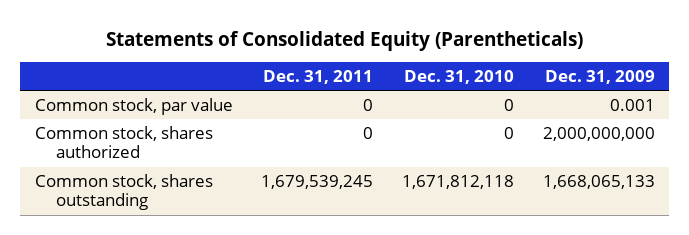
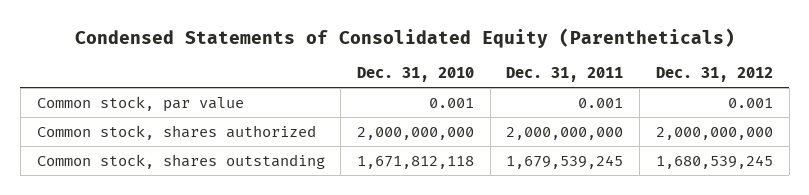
[105,30,583,51] Statements of Consolidated Equity (Parentheticals) -> [74,27,735,48] Condensed Statements of Consolidated Equity (Parentheticals)
[544,70,655,85] Dec. 31, 2009 -> none
none -> [655,67,773,83] Dec. 31, 2012
[363,98,374,111] 0 -> [578,97,624,108] 0.001
[504,98,515,111] 0 -> [428,97,474,108] 0.001
[363,126,374,139] 0 -> [506,126,624,140] 2,000,000,000
[504,126,515,139] 0 -> [356,126,474,140] 2,000,000,000

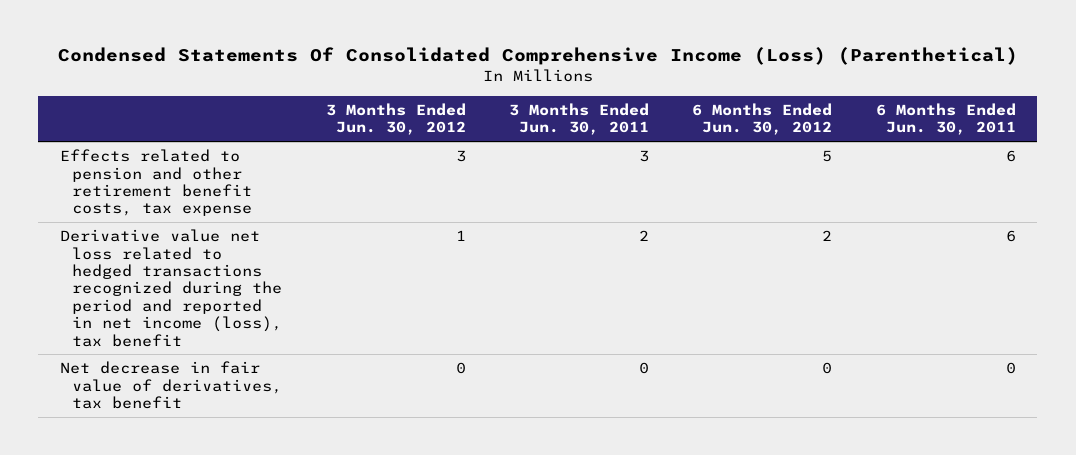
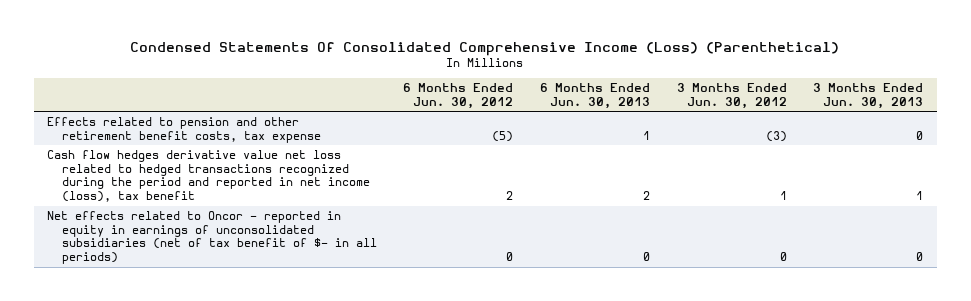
[509,103,650,136] 3 Months Ended Jun. 30, 2011 -> none
[875,103,1016,136] 6 Months Ended Jun. 30, 2011 -> none
none -> [540,83,651,110] 6 Months Ended Jun. 30, 2013
none -> [813,83,924,110] 3 Months Ended Jun. 30, 2013
[59,361,283,409] Net decrease in fair value of derivatives, tax benefit -> none
[455,150,466,163] 3 -> [765,130,787,142] (3)
[822,150,833,163] 5 -> [492,130,514,142] (5)
[59,229,283,347] Derivative value net loss related to hedged transactions recognized during the period and reported in net income (loss), tax benefit -> [47,149,370,203] Cash flow hedges derivative value net loss related to hedged transactions recognized during the period and reported in net income (loss), tax benefit
none -> [47,210,377,265] Net effects related to Oncor - reported in equity in earnings of unconsolidated subsidiaries (net of tax benefit of $- in all periods)

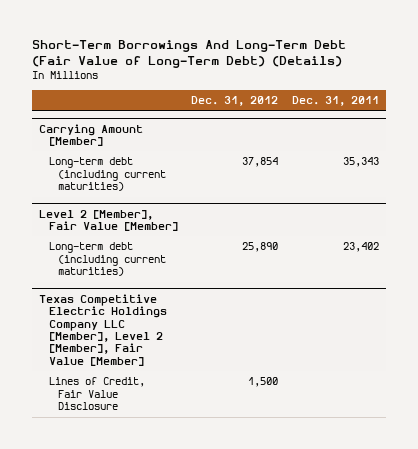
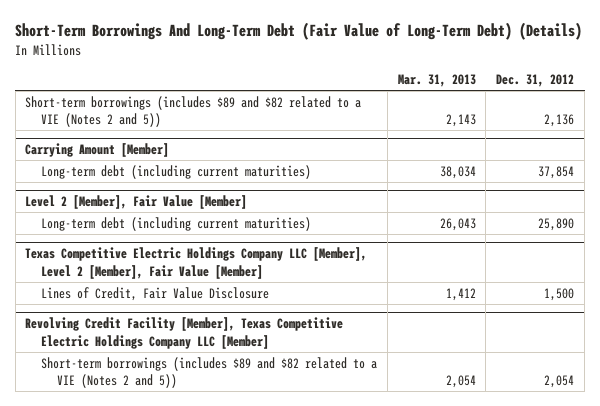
[292,96,380,107] Dec. 31, 2011 -> none
none -> [397,74,476,88] Mar. 31, 2013
none -> [25,95,362,128] Short-term borrowings (includes $89 and $82 related to a VIE (Notes 2 and 5))
none -> [25,317,344,350] Revolving Credit Facility [Member], Texas Competitive Electric Holdings Company LLC [Member]
none -> [41,356,378,389] Short-term borrowings (includes $89 and $82 related to a VIE (Notes 2 and 5))

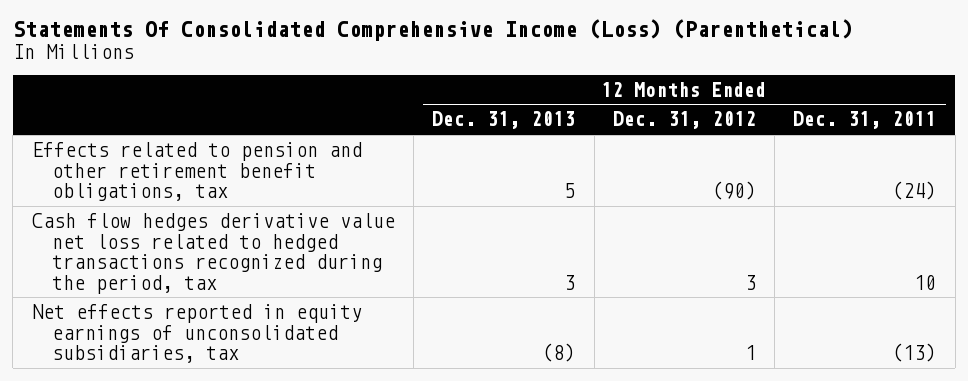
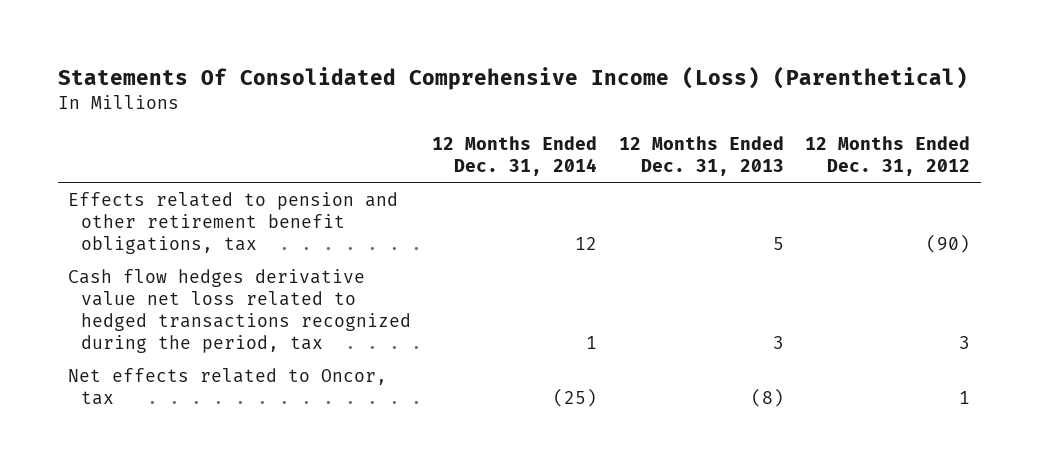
[793,111,937,130] Dec. 31, 2011 -> none
none -> [432,135,598,176] 12 Months Ended Dec. 31, 2014
[31,304,362,364] Net effects reported in equity earnings of unconsolidated subsidiaries, tax -> [68,367,388,405] Net effects related to Oncor, tax

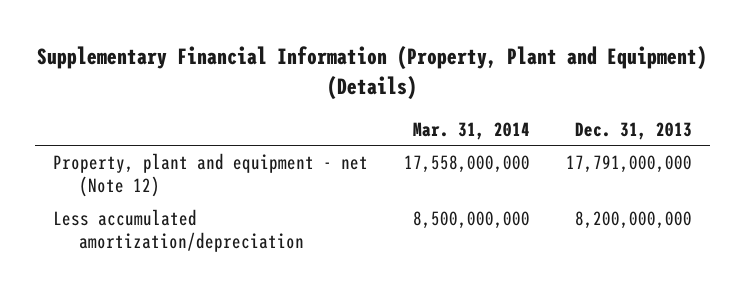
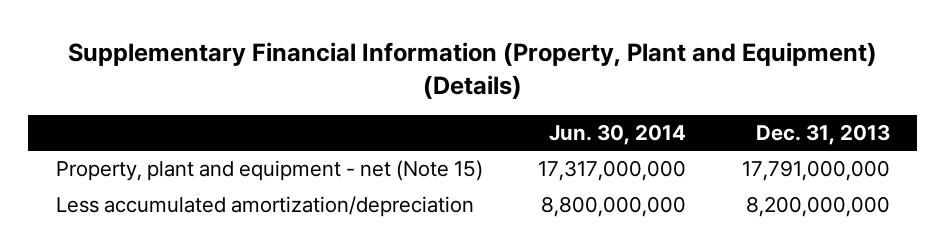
[412,121,530,140] Mar. 31, 2014 -> none
none -> [549,124,687,146] Jun. 30, 2014
[52,152,368,198] Property, plant and equipment - net (Note 12) -> [55,160,483,182] Property, plant and equipment - net (Note 15)

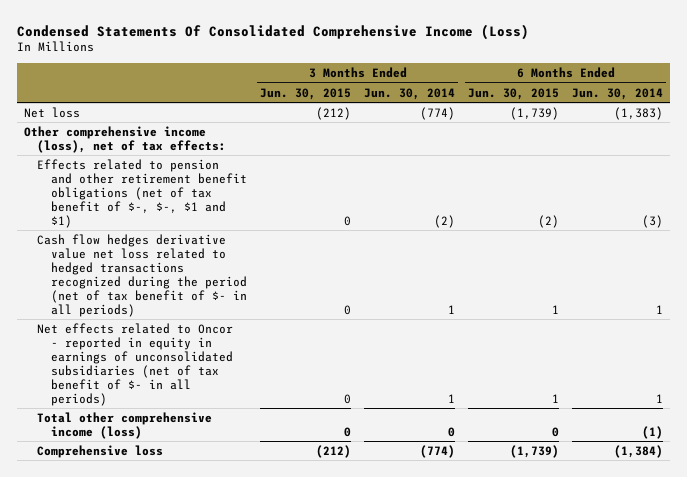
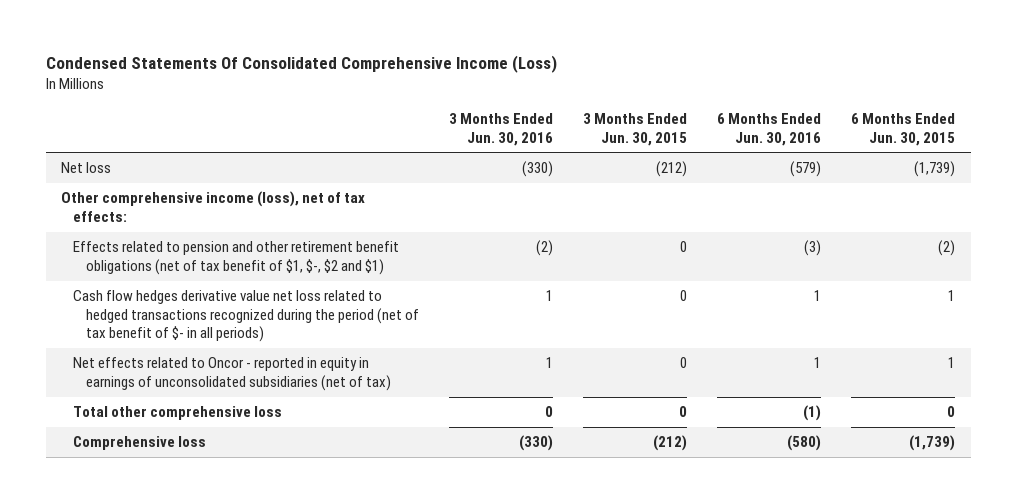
[364,87,456,100] Jun. 30, 2014 -> none
[572,87,664,100] Jun. 30, 2014 -> none
none -> [448,113,553,146] 3 Months Ended Jun. 30, 2016
none -> [717,113,822,146] 6 Months Ended Jun. 30, 2016
[37,158,248,228] Effects related to pension and other retirement benefit obligations (net of tax benefit of $-, $-, $1 and $1) -> [73,241,400,275] Effects related to pension and other retirement benefit obligations (net of tax benefit of $1, $-, $2 and $1)
[37,322,234,406] Net effects related to Oncor - reported in equity in earnings of unconsolidated subsidiaries (net of tax benefit of $- in all periods) -> [73,357,391,391] Net effects related to Oncor - reported in equity in earnings of unconsolidated subsidiaries (net of tax)
[37,411,213,439] Total other comprehensive income (loss) -> [73,406,283,421] Total other comprehensive loss

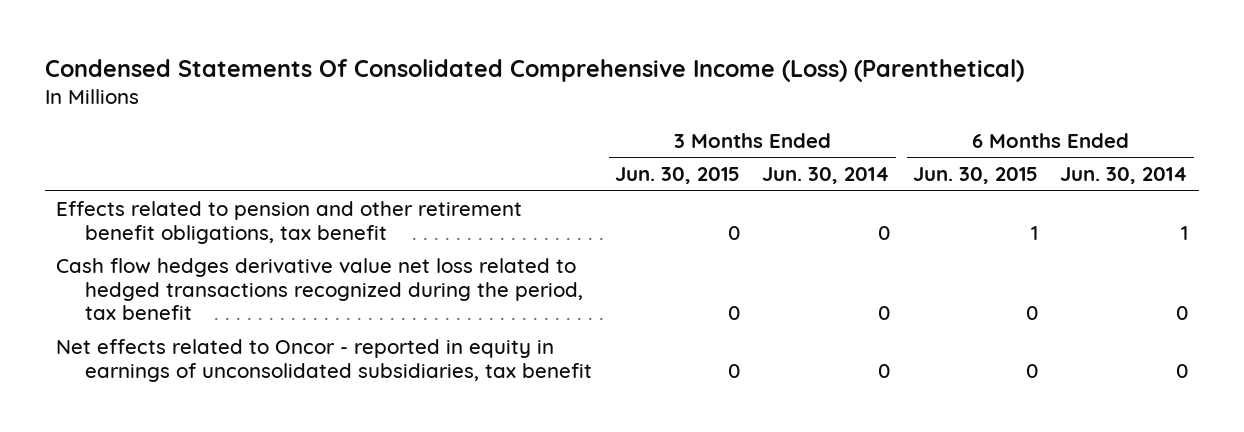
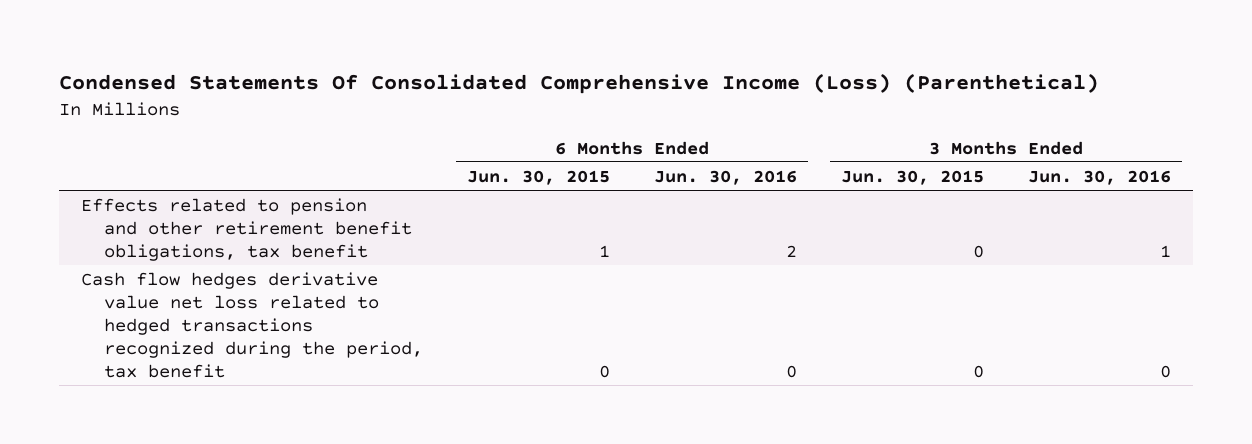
[762,167,891,185] Jun. 30, 2014 -> none
[1060,167,1189,185] Jun. 30, 2014 -> none
none -> [654,169,798,185] Jun. 30, 2016
none -> [1028,169,1172,185] Jun. 30, 2016
[56,338,593,382] Net effects related to Oncor - reported in equity in earnings of unconsolidated subsidiaries, tax benefit -> none

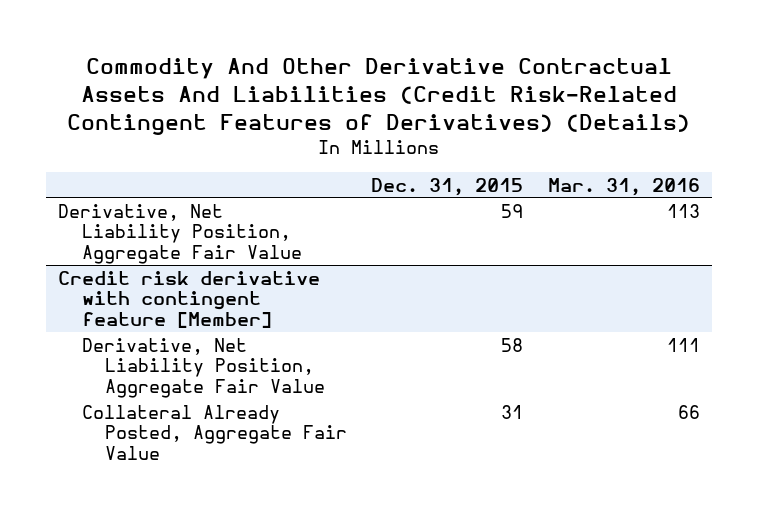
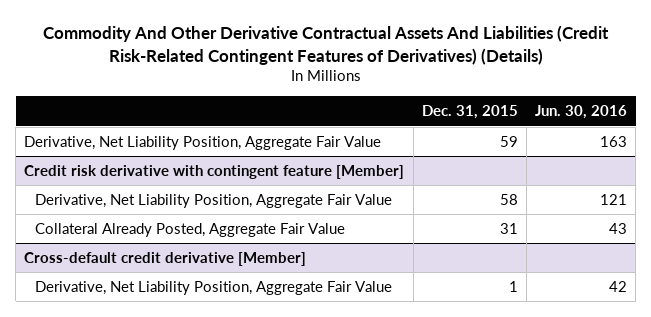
[547,177,700,196] Mar. 31, 2016 -> none
none -> [534,105,627,120] Jun. 30, 2016
none -> [24,252,307,267] Cross-default credit derivative [Member]
none -> [34,281,392,296] Derivative, Net Liability Position, Aggregate Fair Value

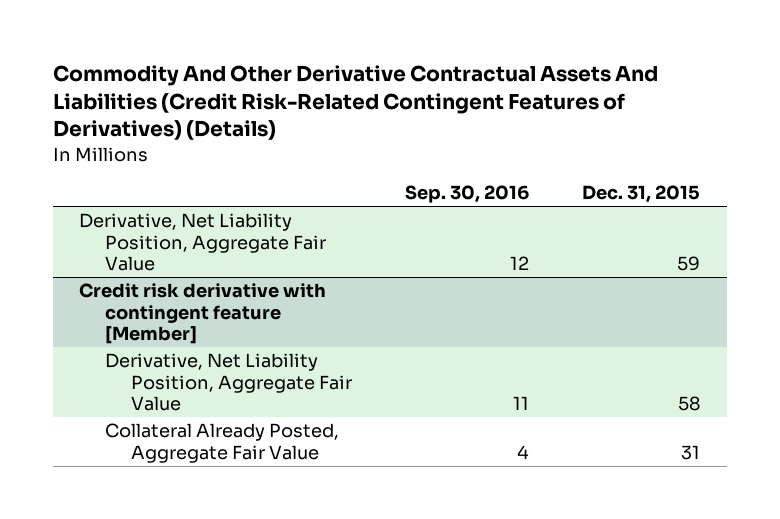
[534,105,627,120] Jun. 30, 2016 -> none
none -> [405,184,530,203] Sep. 30, 2016
[24,252,307,267] Cross-default credit derivative [Member] -> none
[34,281,392,296] Derivative, Net Liability Position, Aggregate Fair Value -> none

